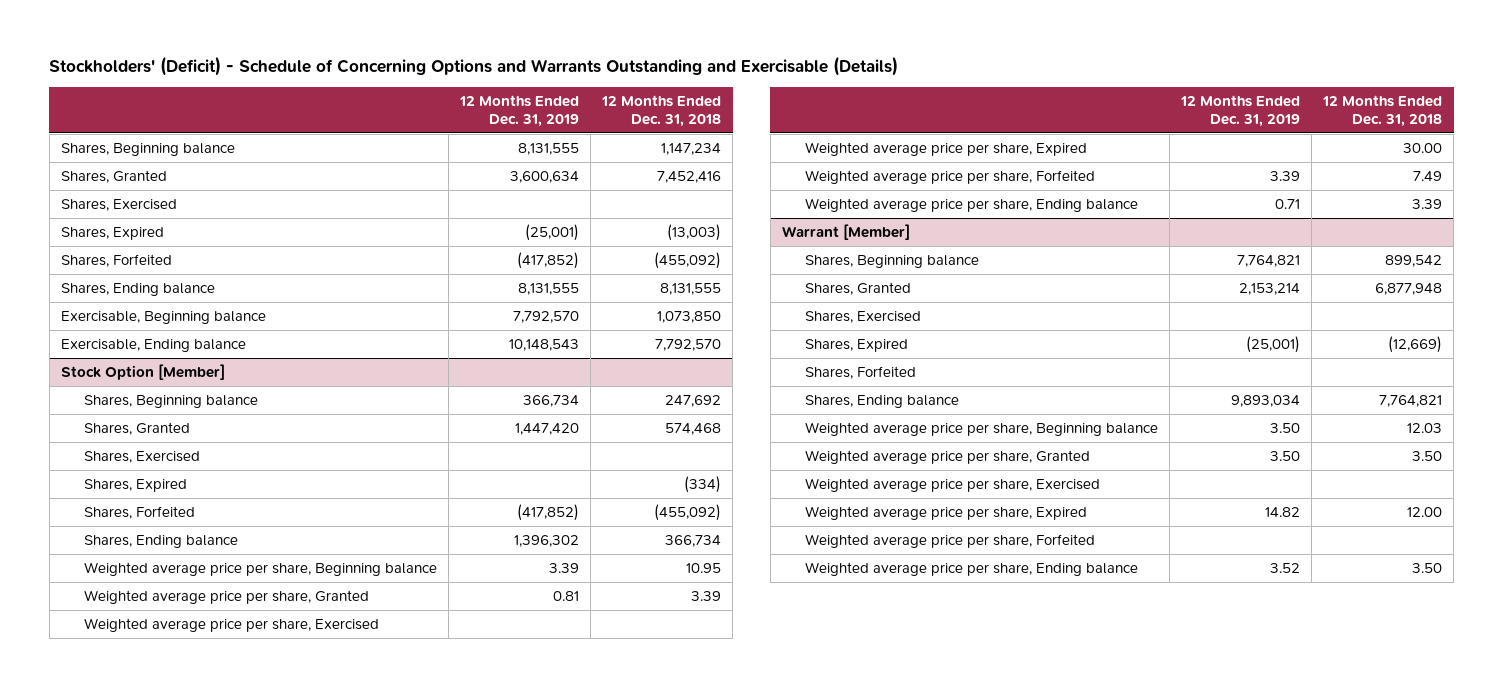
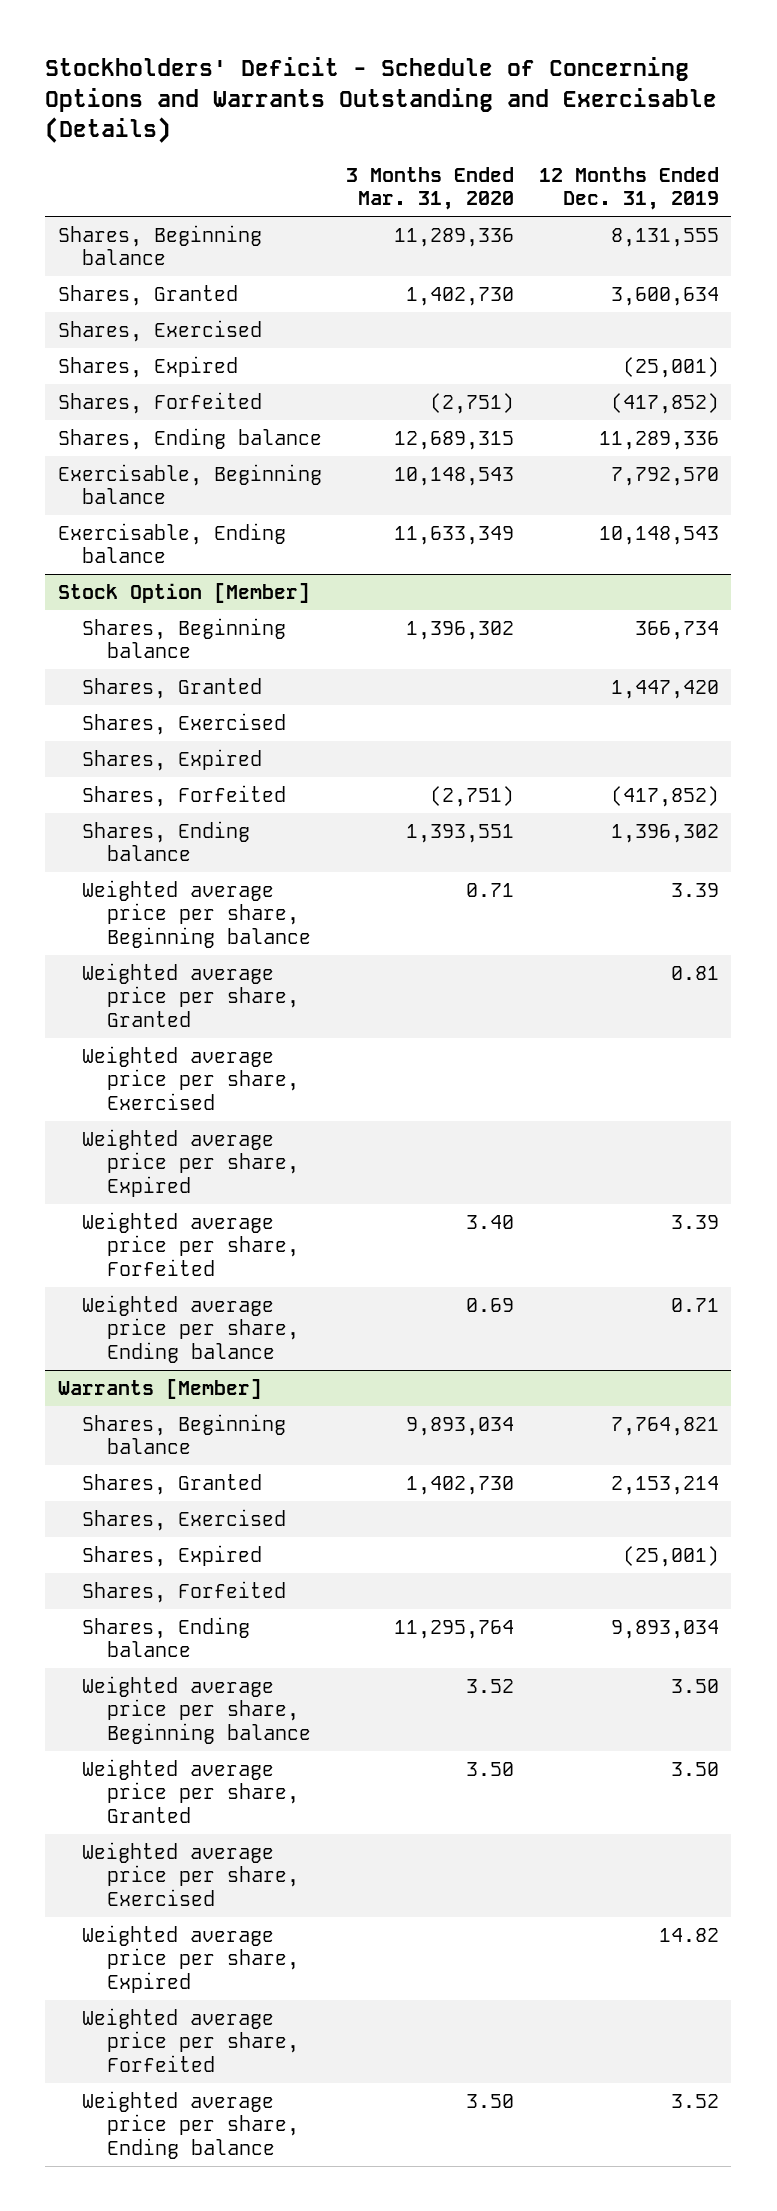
[49,56,899,77] Stockholders' (Deficit) - Schedule of Concerning Options and Warrants Outstanding and Exercisable (Details) -> [45,56,718,144] Stockholders' Deficit - Schedule of Concerning Options and Warrants Outstanding and Exercisable (Details)
[601,95,722,127] 12 Months Ended Dec. 31, 2018 -> none
none -> [346,166,515,211] 3 Months Ended Mar. 31, 2020
[517,282,579,295] 8,131,555 -> [599,430,720,450] 11,289,336
[781,223,910,240] Warrant [Member] -> [57,1378,262,1399] Warrants [Member]

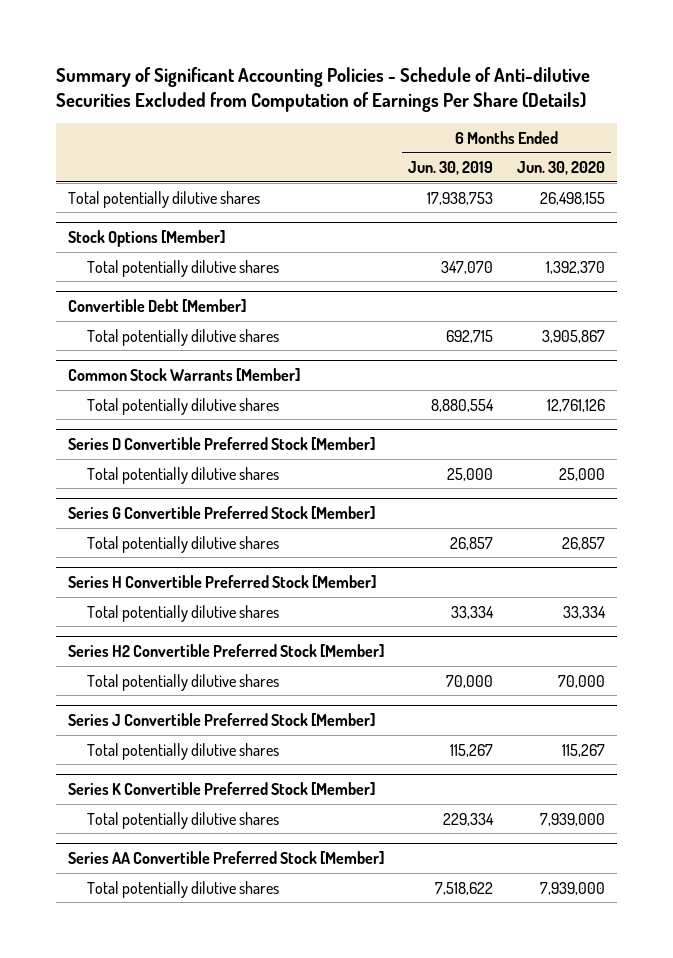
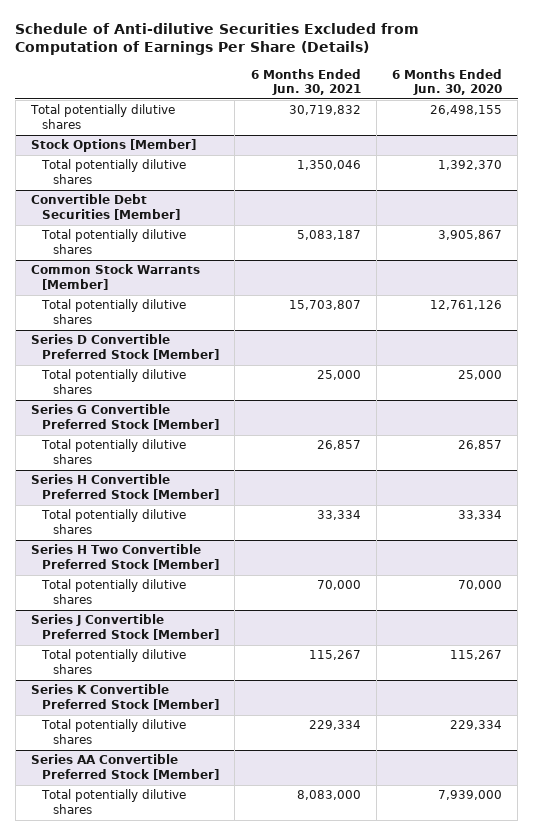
[56,66,591,112] Summary of Significant Accounting Policies - Schedule of Anti-dilutive Securities Excluded from Computation of Earnings Per Share (Details) -> [15,22,420,56] Schedule of Anti-dilutive Securities Excluded from Computation of Earnings Per Share (Details)
[408,160,494,175] Jun. 30, 2019 -> none
none -> [250,68,361,96] 6 Months Ended Jun. 30, 2021
[68,298,247,312] Convertible Debt [Member] -> [31,194,181,220] Convertible Debt Securities [Member]
[68,643,385,657] Series H2 Convertible Preferred Stock [Member] -> [31,544,220,570] Series H Two Convertible Preferred Stock [Member]
[540,812,606,826] 7,939,000 -> [450,720,503,731] 229,334

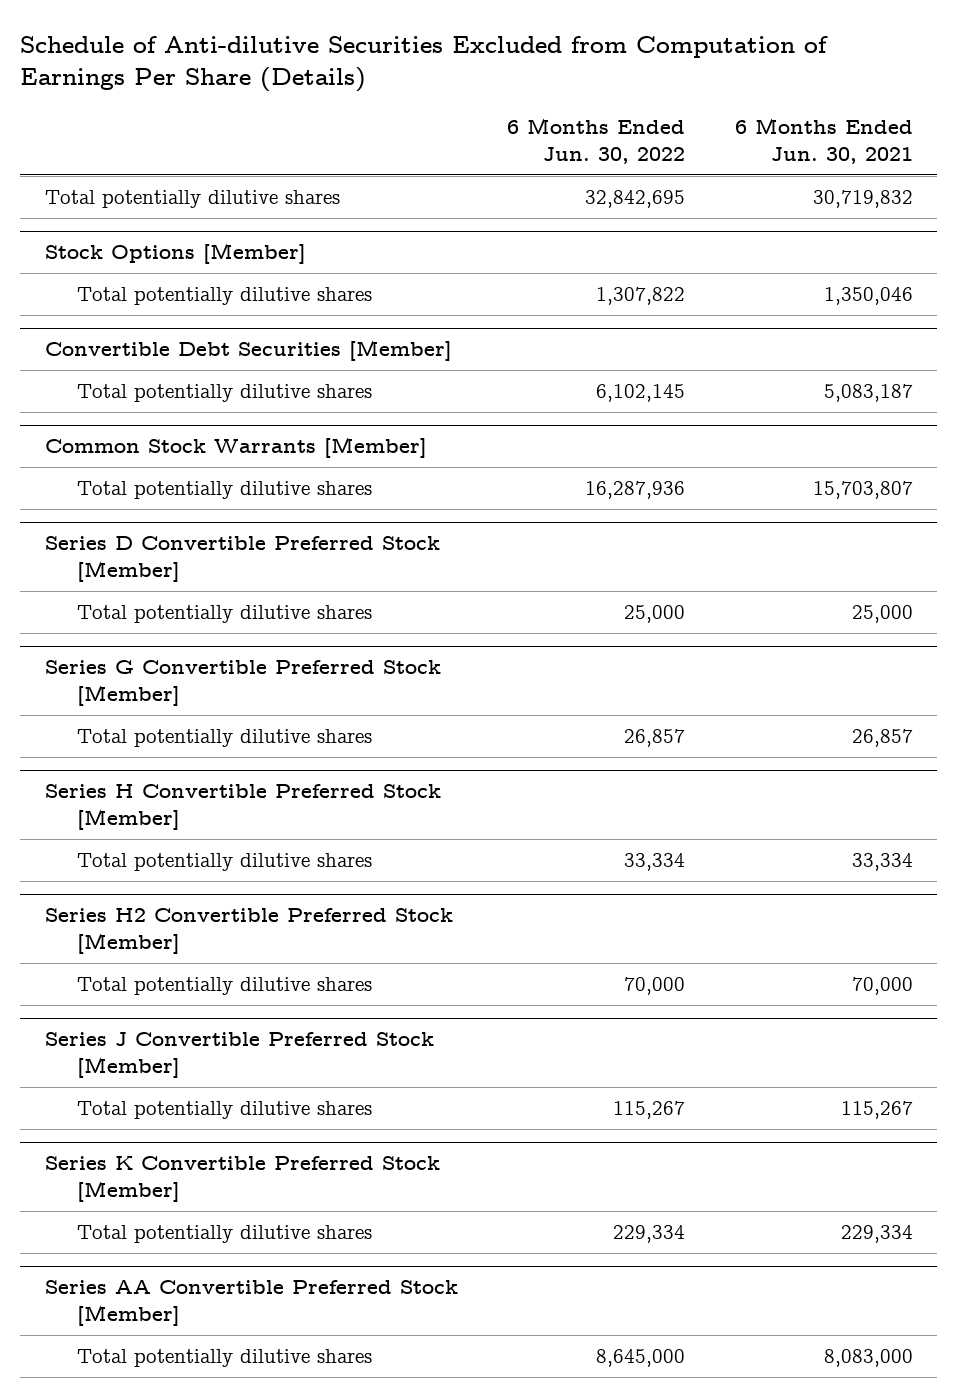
[392,68,503,96] 6 Months Ended Jun. 30, 2020 -> none
none -> [507,118,686,164] 6 Months Ended Jun. 30, 2022
[31,544,220,570] Series H Two Convertible Preferred Stock [Member] -> [45,908,454,954] Series H2 Convertible Preferred Stock [Member]

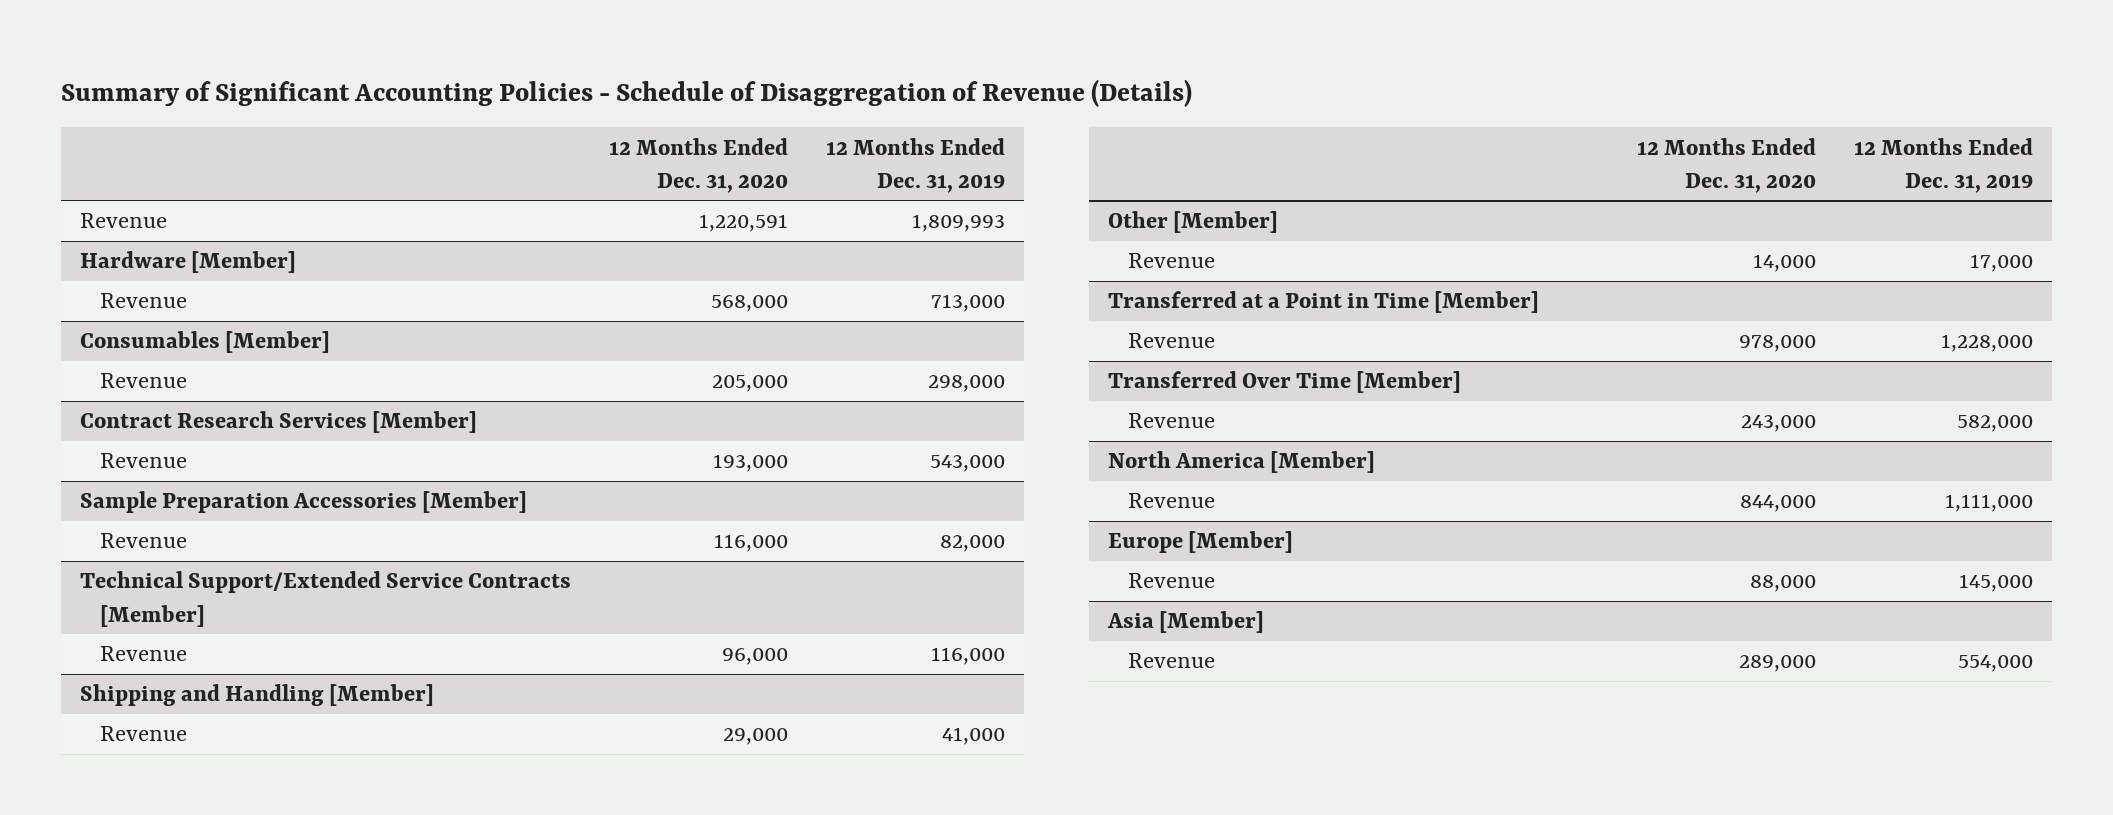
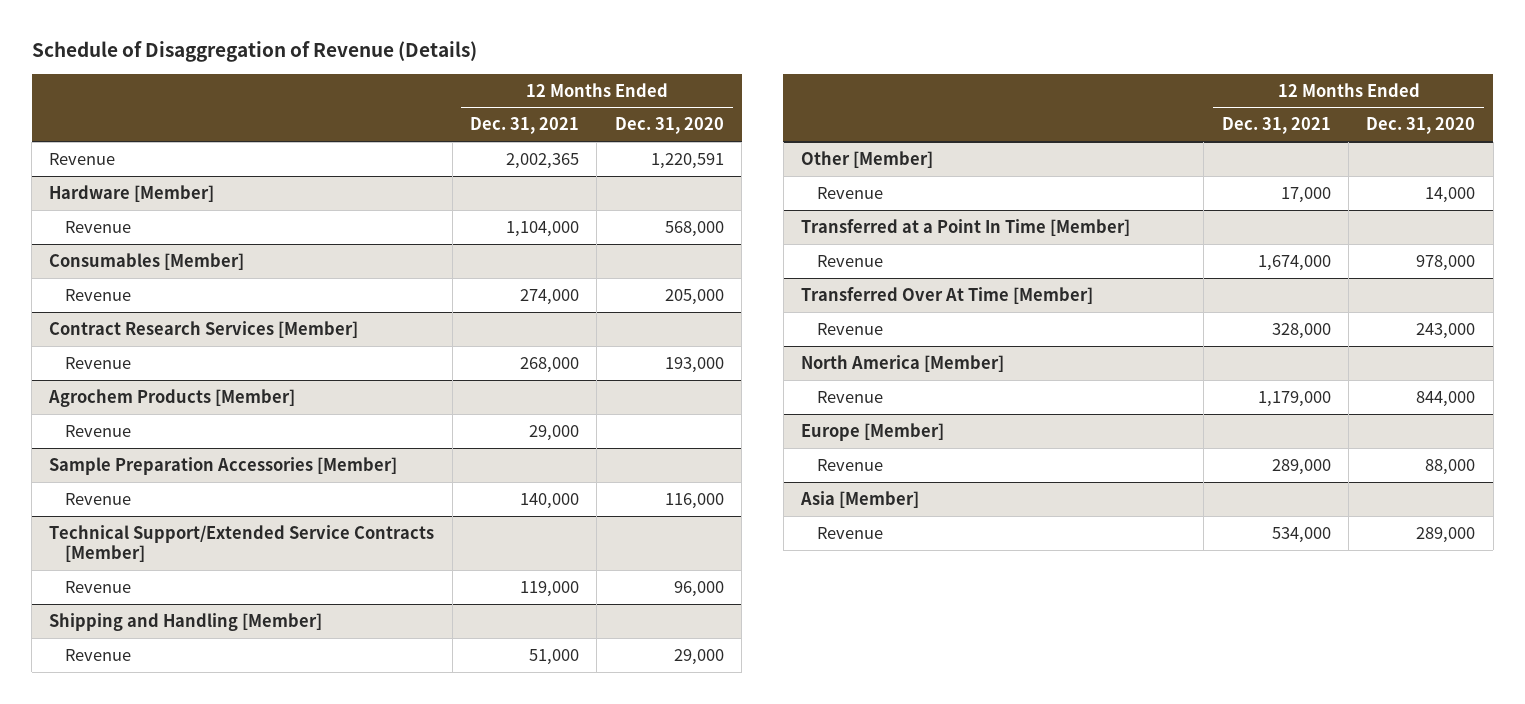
[60,79,1192,108] Summary of Significant Accounting Policies - Schedule of Disaggregation of Revenue (Details) -> [31,41,477,63] Schedule of Disaggregation of Revenue (Details)
[825,137,1005,193] 12 Months Ended Dec. 31, 2019 -> none
none -> [470,117,580,135] Dec. 31, 2021
none -> [48,388,296,407] Agrochem Products [Member]
none -> [64,424,131,437] Revenue
[1107,291,1539,314] Transferred at a Point in Time [Member] -> [800,218,1130,236] Transferred at a Point In Time [Member]
[1107,371,1461,394] Transferred Over Time [Member] -> [800,286,1093,304] Transferred Over At Time [Member]

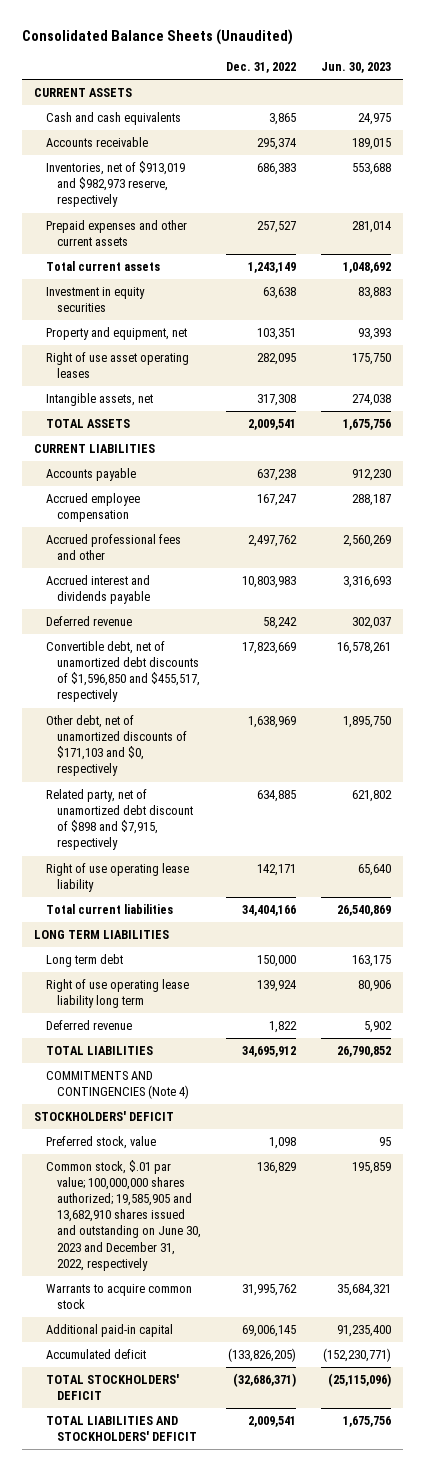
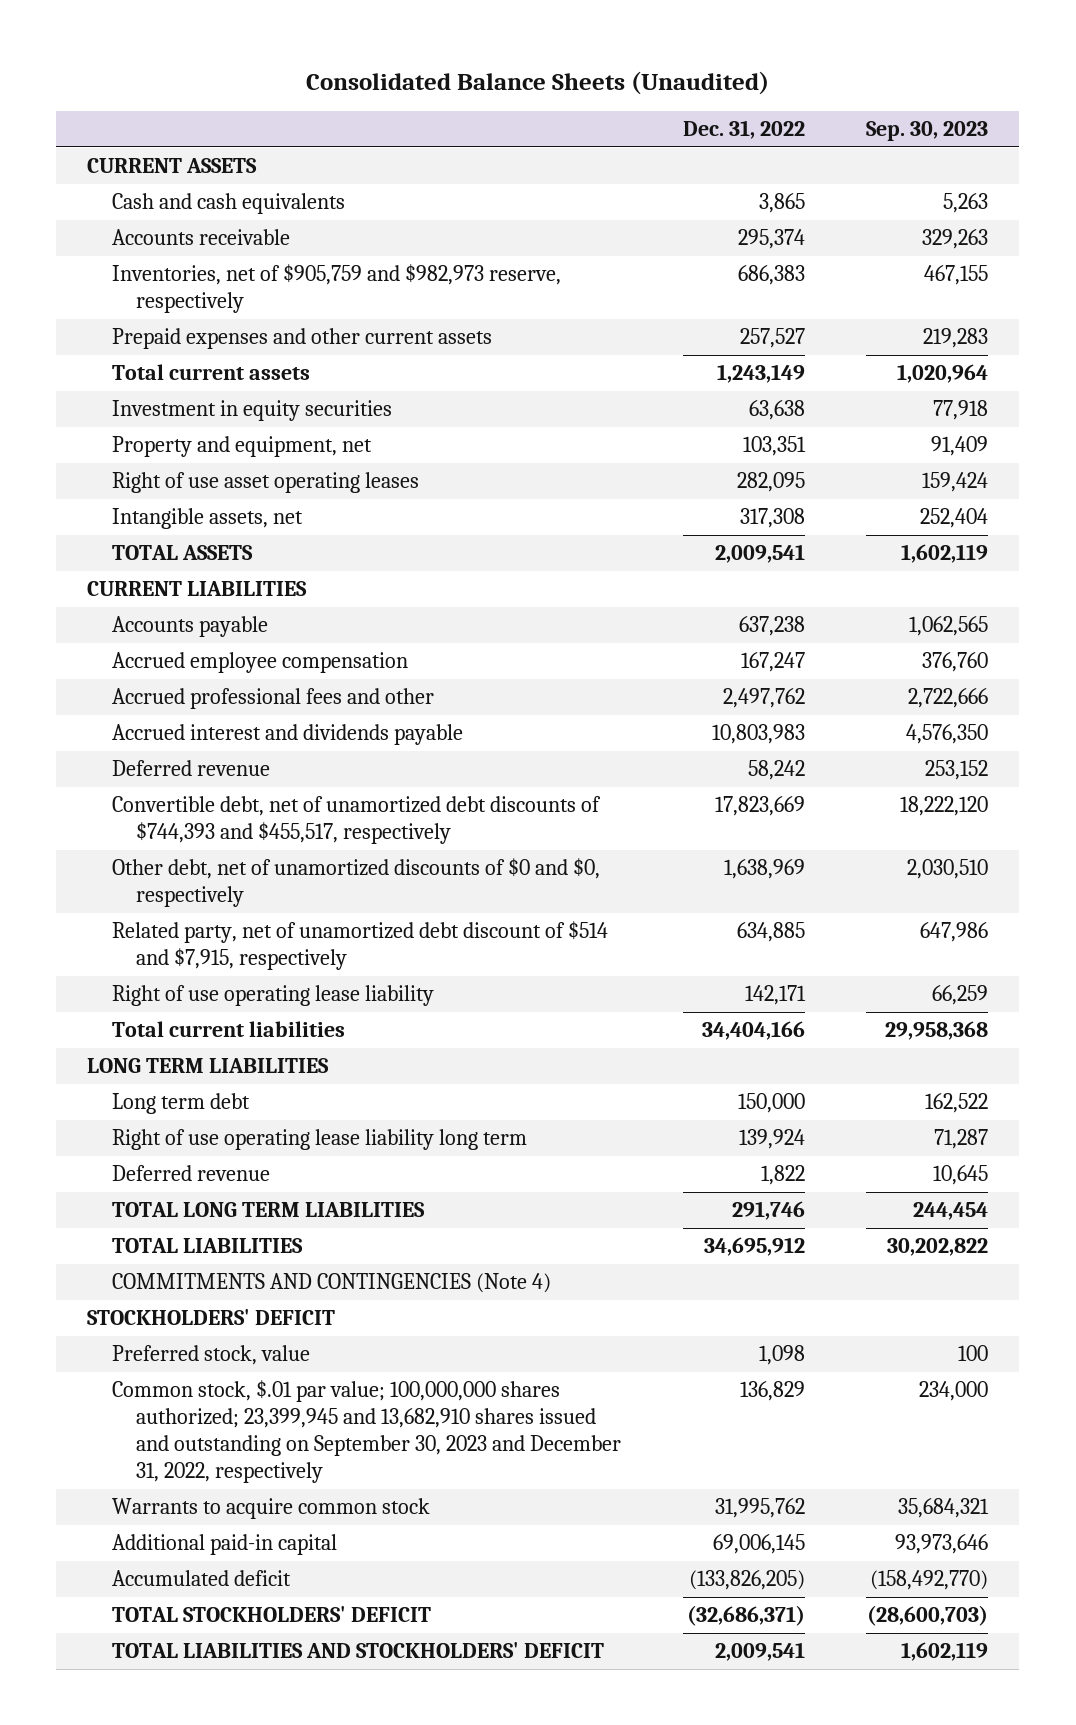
[320,61,391,73] Jun. 30, 2023 -> none
none -> [866,121,989,142] Sep. 30, 2023
[45,161,185,208] Inventories, net of $913,019 and $982,973 reserve, respectively -> [111,264,561,314] Inventories, net of $905,759 and $982,973 reserve, respectively
[45,641,201,703] Convertible debt, net of unamortized debt discounts of $1,596,850 and $455,517, respectively -> [111,796,601,845] Convertible debt, net of unamortized debt discounts of $744,393 and $455,517, respectively
[45,715,188,777] Other debt, net of unamortized discounts of $171,103 and $0, respectively -> [111,858,600,908] Other debt, net of unamortized discounts of $0 and $0, respectively
[45,789,194,851] Related party, net of unamortized debt discount of $898 and $7,915, respectively -> [111,921,608,971] Related party, net of unamortized debt discount of $514 and $7,915, respectively
none -> [111,1202,425,1218] TOTAL LONG TERM LIABILITIES
[45,1160,202,1271] Common stock, $.01 par value; 100,000,000 shares authorized; 19,585,905 and 13,682,910 shares issued and outstanding on June 30, 2023 and December 31, 2022, respectively -> [111,1380,622,1484] Common stock, $.01 par value; 100,000,000 shares authorized; 23,399,945 and 13,682,910 shares issued and outstanding on September 30, 2023 and December 31, 2022, respectively

